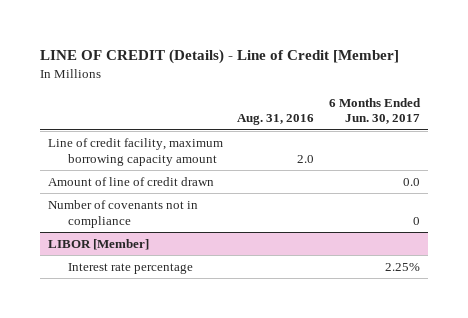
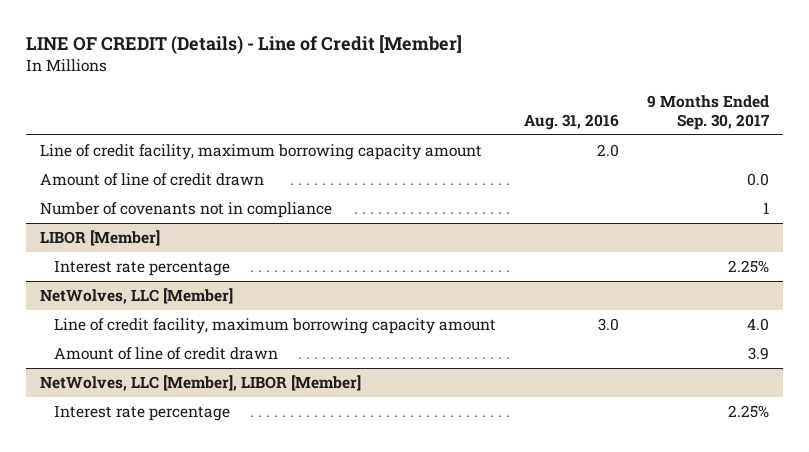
[329,97,422,125] 6 Months Ended Jun. 30, 2017 -> none
none -> [646,95,770,130] 9 Months Ended Sep. 30, 2017
none -> [40,288,234,305] NetWolves, LLC [Member]
none -> [53,318,496,335] Line of credit facility, maximum borrowing capacity amount
none -> [53,347,278,361] Amount of line of credit drawn
none -> [40,375,362,392] NetWolves, LLC [Member], LIBOR [Member]
none -> [53,405,230,422] Interest rate percentage

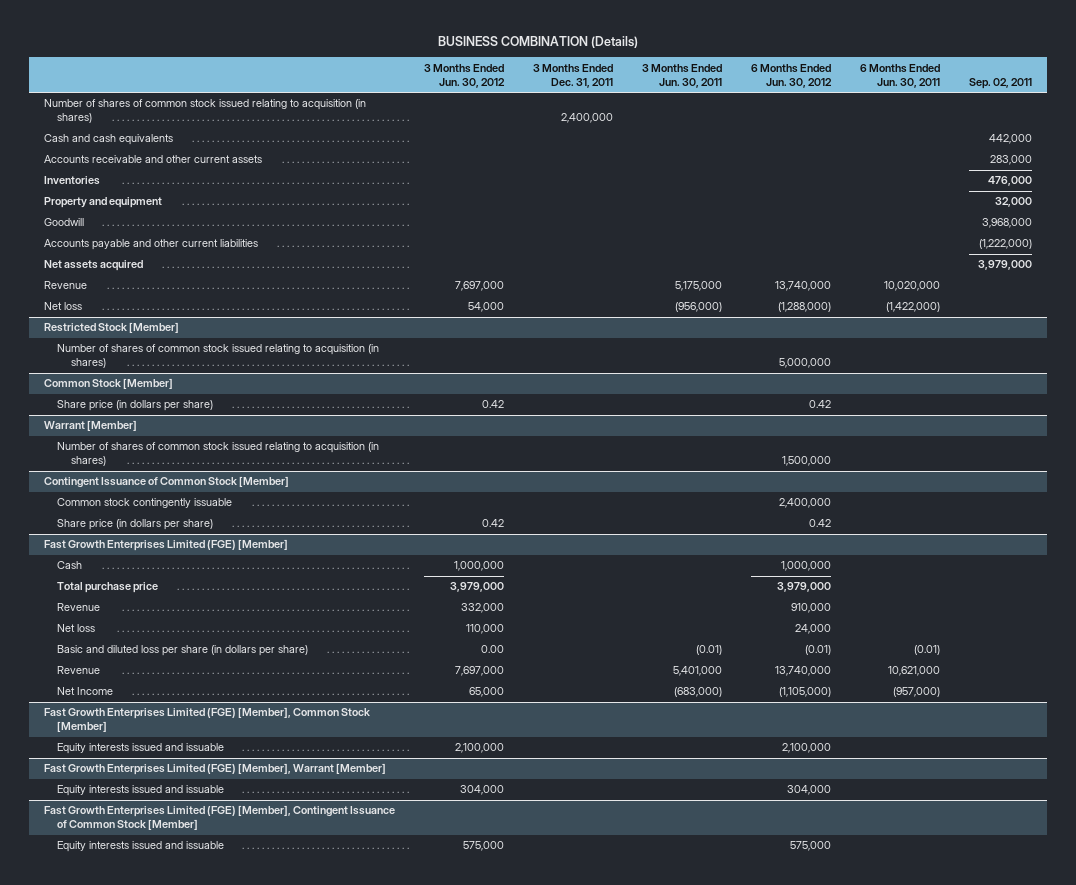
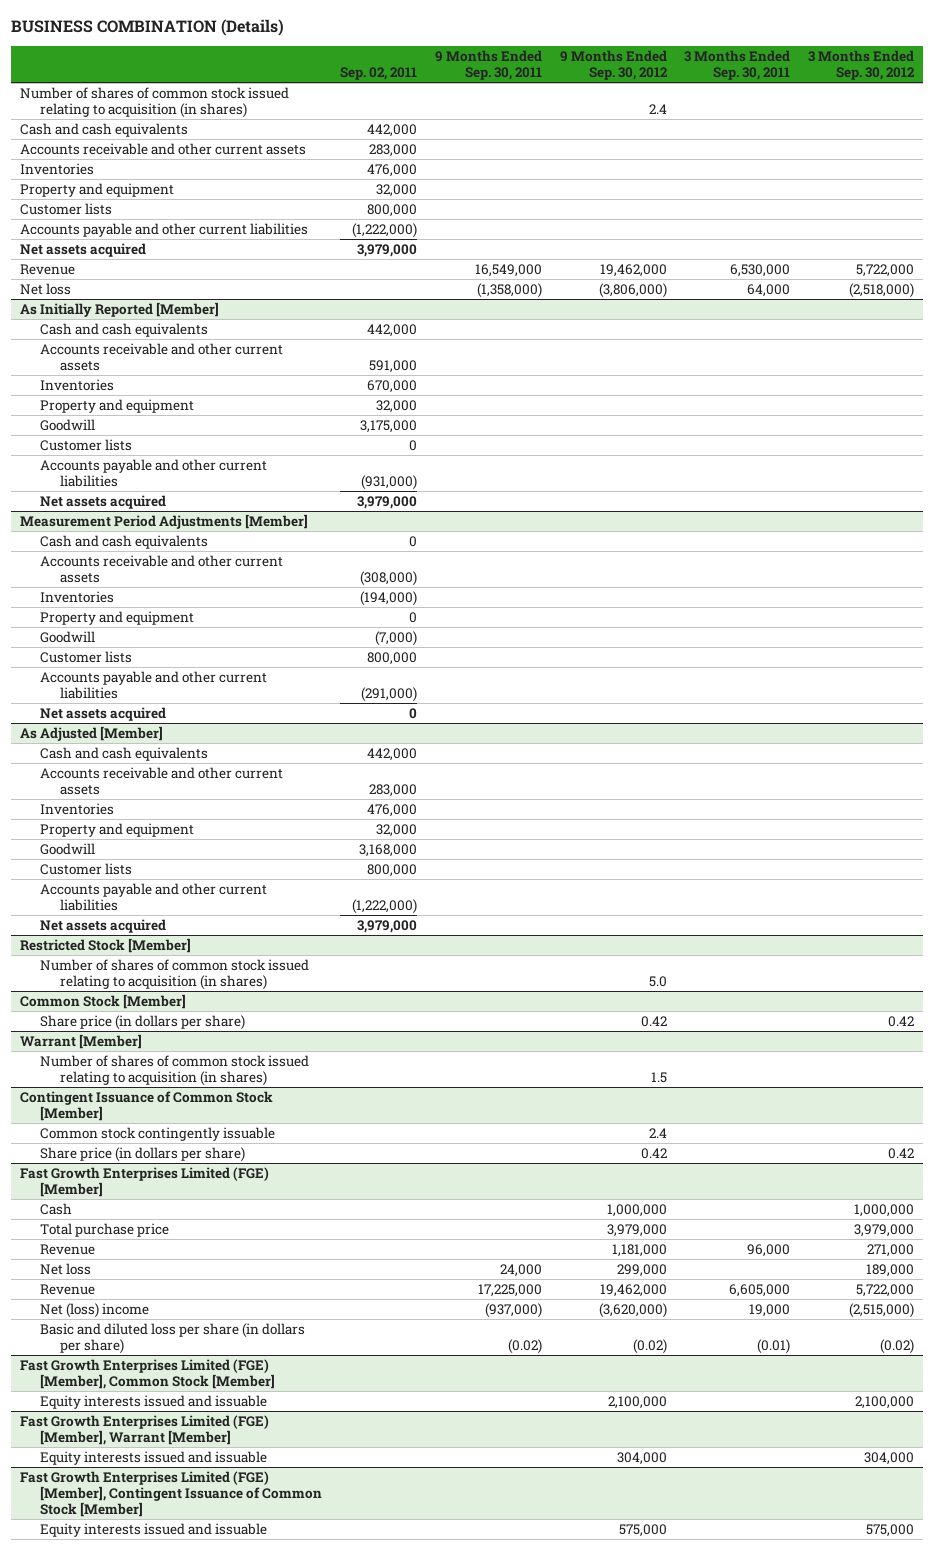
[423,63,505,88] 3 Months Ended Jun. 30, 2012 -> none
[532,63,613,88] 3 Months Ended Dec. 31, 2011 -> none
[641,63,722,88] 3 Months Ended Jun. 30, 2011 -> none
[750,63,832,88] 6 Months Ended Jun. 30, 2012 -> none
[860,63,941,88] 6 Months Ended Jun. 30, 2011 -> none
none -> [434,50,542,81] 9 Months Ended Sep. 30, 2011
none -> [559,50,668,81] 9 Months Ended Sep. 30, 2012
none -> [684,50,791,81] 3 Months Ended Sep. 30, 2011
none -> [808,50,916,81] 3 Months Ended Sep. 30, 2012
[43,218,84,227] Goodwill -> none
none -> [19,203,112,216] Customer lists
none -> [19,302,219,318] As Initially Reported [Member]
none -> [39,323,208,338] Cash and cash equivalents
none -> [39,343,283,372] Accounts receivable and other current assets
none -> [39,379,114,392] Inventories
none -> [39,399,194,414] Property and equipment
none -> [39,419,95,432] Goodwill
none -> [39,439,132,452] Customer lists
none -> [39,459,267,488] Accounts payable and other current liabilities
none -> [39,495,166,510] Net assets acquired
none -> [19,514,308,530] Measurement Period Adjustments [Member]
none -> [39,535,208,550] Cash and cash equivalents
none -> [39,555,283,584] Accounts receivable and other current assets
none -> [39,591,114,604] Inventories
none -> [39,611,194,626] Property and equipment
none -> [39,631,95,644] Goodwill
none -> [39,651,132,664] Customer lists
none -> [39,671,267,700] Accounts payable and other current liabilities
none -> [39,707,166,722] Net assets acquired
none -> [19,726,163,742] As Adjusted [Member]
none -> [39,747,208,762] Cash and cash equivalents
none -> [39,767,283,796] Accounts receivable and other current assets
none -> [39,803,114,816] Inventories
none -> [39,823,194,838] Property and equipment
none -> [39,843,95,856] Goodwill
none -> [39,863,132,876] Customer lists
none -> [39,883,267,912] Accounts payable and other current liabilities
none -> [39,919,166,934] Net assets acquired
[57,687,114,696] Net Income -> [39,1303,149,1319] Net (loss) income
[57,645,309,657] Basic and diluted loss per share (in dollars per share) -> [39,1323,305,1355] Basic and diluted loss per share (in dollars per share)

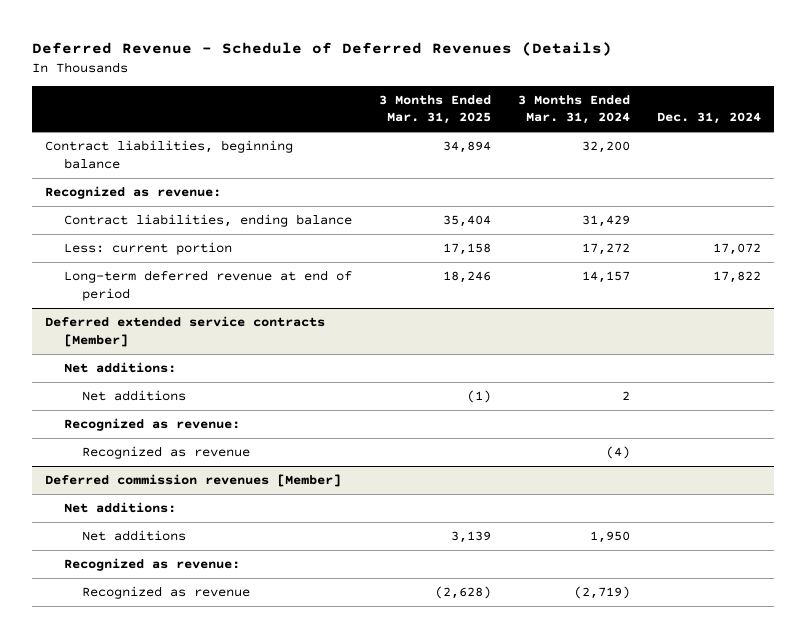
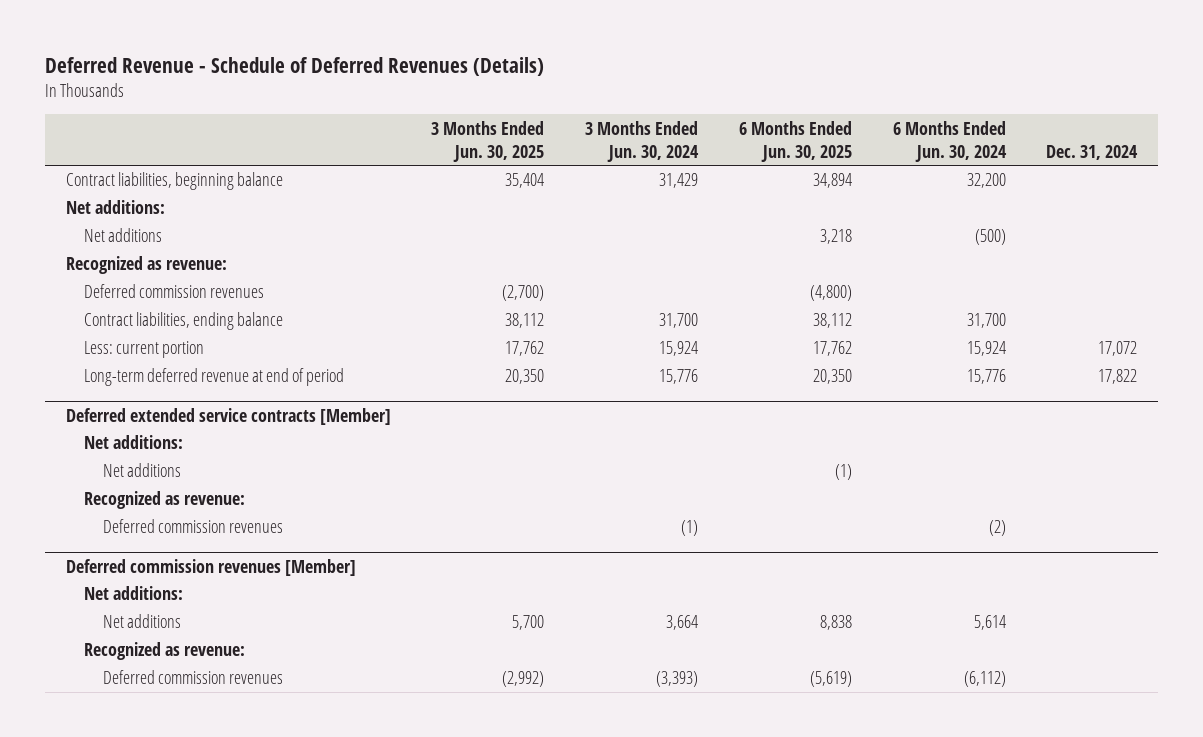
[378,94,491,125] 3 Months Ended Mar. 31, 2025 -> none
[517,94,630,125] 3 Months Ended Mar. 31, 2024 -> none
none -> [431,120,545,162] 3 Months Ended Jun. 30, 2025
none -> [585,120,700,162] 3 Months Ended Jun. 30, 2024
none -> [738,120,852,162] 6 Months Ended Jun. 30, 2025
none -> [892,120,1007,162] 6 Months Ended Jun. 30, 2024
none -> [65,200,165,215] Net additions:
none -> [84,228,163,243] Net additions
none -> [84,284,265,299] Deferred commission revenues
[82,446,251,460] Recognized as revenue -> [103,519,284,534] Deferred commission revenues
[82,586,251,600] Recognized as revenue -> [103,670,284,685] Deferred commission revenues

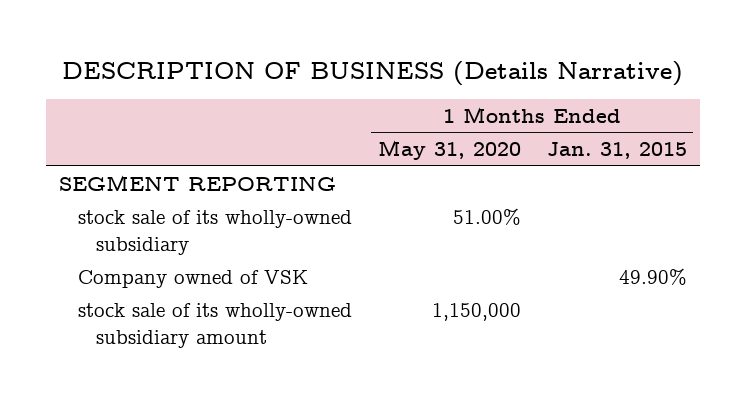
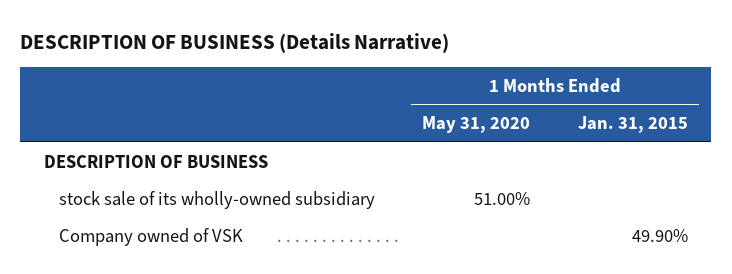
[59,174,337,191] SEGMENT REPORTING -> none
none -> [44,154,269,168] DESCRIPTION OF BUSINESS
[77,302,352,348] stock sale of its wholly-owned subsidiary amount -> none

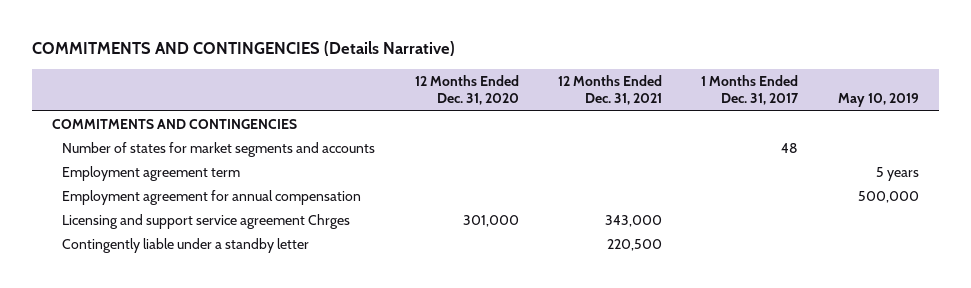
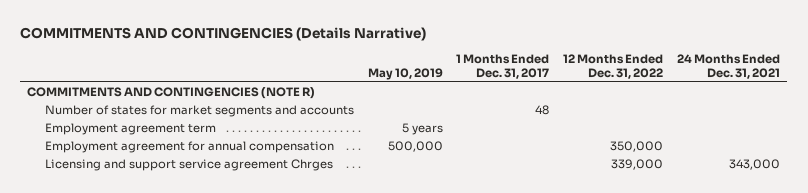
[414,74,519,106] 12 Months Ended Dec. 31, 2020 -> none
[558,74,663,106] 12 Months Ended Dec. 31, 2021 -> none
none -> [563,53,664,80] 12 Months Ended Dec. 31, 2022
none -> [677,53,781,80] 24 Months Ended Dec. 31, 2021
[52,119,298,130] COMMITMENTS AND CONTINGENCIES -> [27,87,316,100] COMMITMENTS AND CONTINGENCIES (NOTE R)
[62,238,310,254] Contingently liable under a standby letter -> none

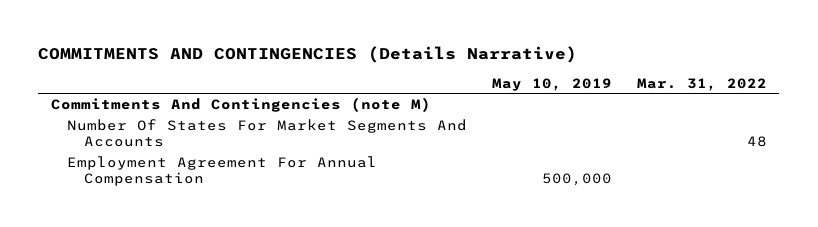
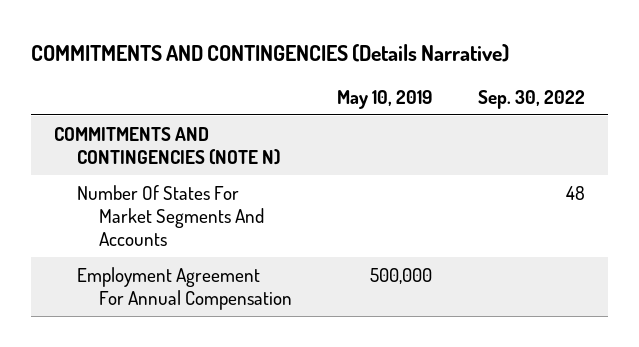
[637,77,768,91] Mar. 31, 2022 -> none
none -> [477,90,585,110] Sep. 30, 2022
[50,96,431,112] Commitments And Contingencies (note M) -> [54,126,280,166] COMMITMENTS AND CONTINGENCIES (NOTE N)

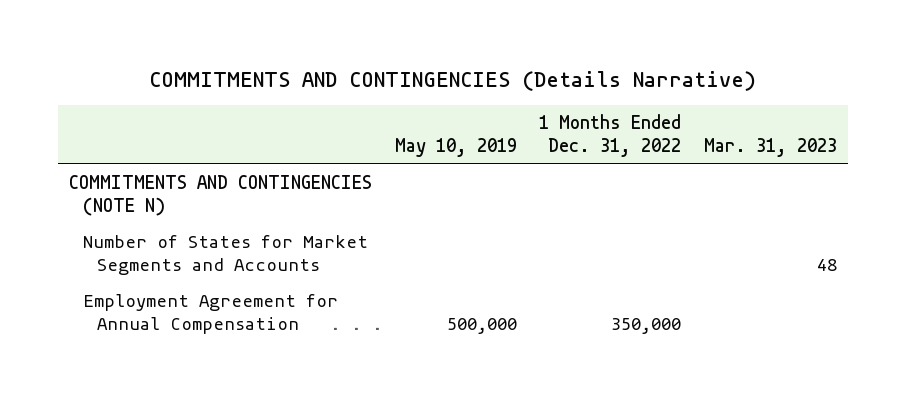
[477,90,585,110] Sep. 30, 2022 -> none
none -> [539,114,682,158] 1 Months Ended Dec. 31, 2022
none -> [703,138,837,158] Mar. 31, 2023
[76,184,264,247] Number Of States For Market Segments And Accounts -> [83,235,369,276] Number of States for Market Segments and Accounts
[76,266,292,311] Employment Agreement For Annual Compensation -> [83,294,339,335] Employment Agreement for Annual Compensation

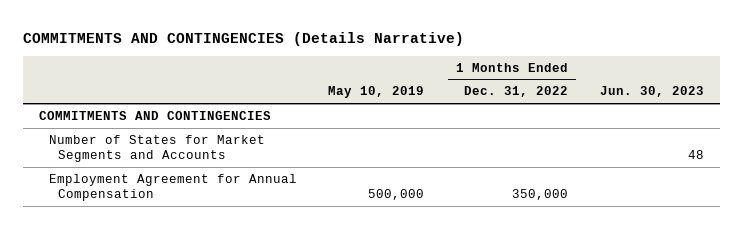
[703,138,837,158] Mar. 31, 2023 -> none
none -> [599,86,704,98] Jun. 30, 2023
[69,175,373,217] COMMITMENTS AND CONTINGENCIES (NOTE N) -> [39,111,272,121] COMMITMENTS AND CONTINGENCIES

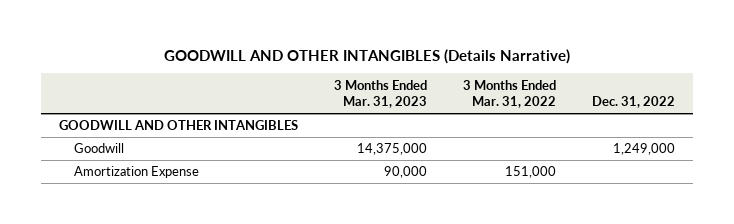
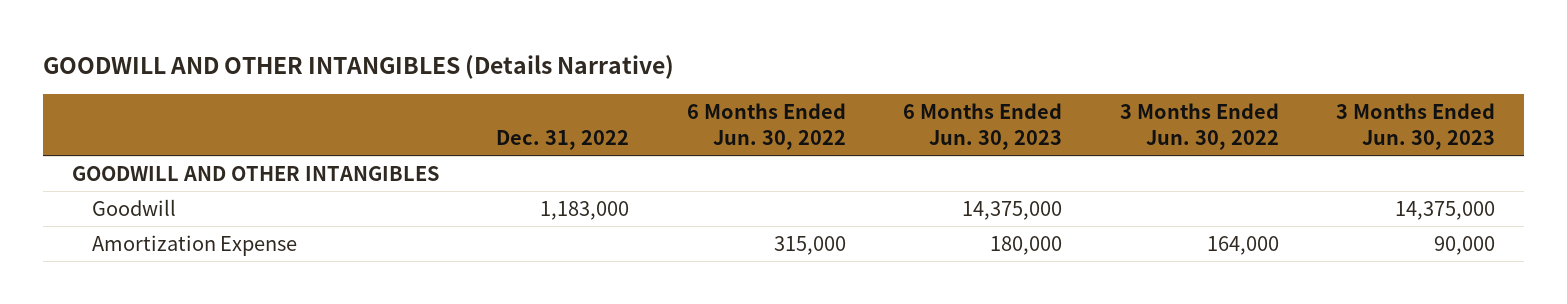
[333,79,427,109] 3 Months Ended Mar. 31, 2023 -> none
[462,79,556,109] 3 Months Ended Mar. 31, 2022 -> none
none -> [686,103,846,150] 6 Months Ended Jun. 30, 2022
none -> [903,103,1063,150] 6 Months Ended Jun. 30, 2023
none -> [1119,103,1279,150] 3 Months Ended Jun. 30, 2022
none -> [1335,103,1495,150] 3 Months Ended Jun. 30, 2023
[612,143,675,156] 1,249,000 -> [540,200,630,220] 1,183,000

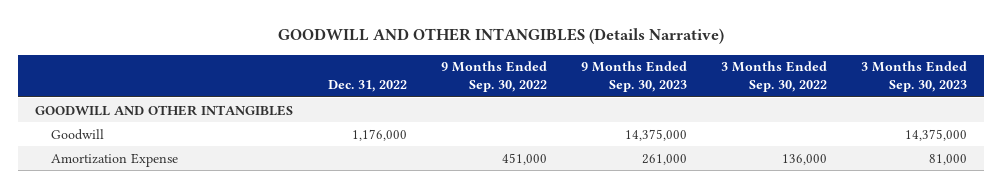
[686,103,846,150] 6 Months Ended Jun. 30, 2022 -> none
[903,103,1063,150] 6 Months Ended Jun. 30, 2023 -> none
[1119,103,1279,150] 3 Months Ended Jun. 30, 2022 -> none
[1335,103,1495,150] 3 Months Ended Jun. 30, 2023 -> none
none -> [440,61,547,93] 9 Months Ended Sep. 30, 2022
none -> [580,61,687,93] 9 Months Ended Sep. 30, 2023
none -> [720,61,827,93] 3 Months Ended Sep. 30, 2022
none -> [860,61,967,93] 3 Months Ended Sep. 30, 2023
[540,200,630,220] 1,183,000 -> [351,128,407,141] 1,176,000

